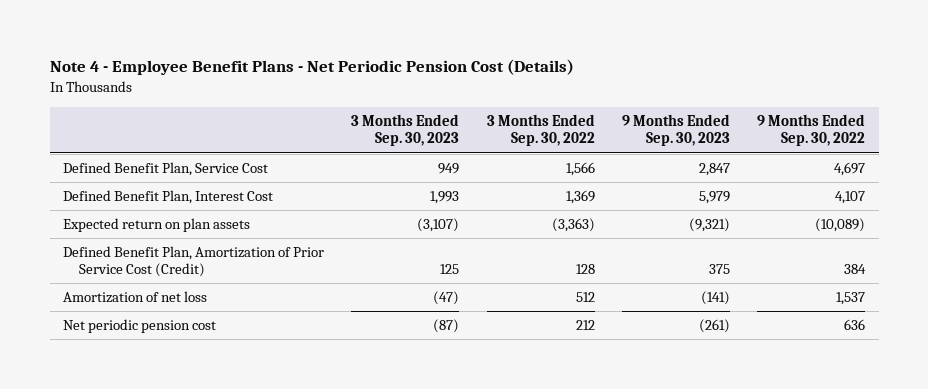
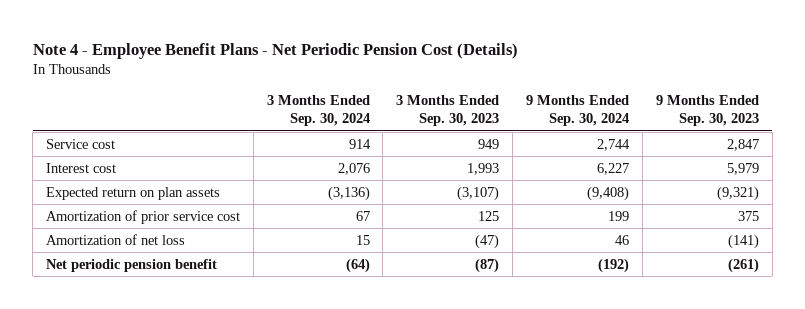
[486,114,595,147] 3 Months Ended Sep. 30, 2022 -> none
[757,114,866,147] 9 Months Ended Sep. 30, 2022 -> none
none -> [266,95,370,127] 3 Months Ended Sep. 30, 2024
none -> [526,95,630,127] 9 Months Ended Sep. 30, 2024
[63,162,269,177] Defined Benefit Plan, Service Cost -> [45,138,115,149] Service cost
[63,190,274,205] Defined Benefit Plan, Interest Cost -> [45,162,116,173] Interest cost
[63,246,325,278] Defined Benefit Plan, Amortization of Prior Service Cost (Credit) -> [45,209,240,224] Amortization of prior service cost
[63,319,217,334] Net periodic pension cost -> [45,258,217,272] Net periodic pension benefit

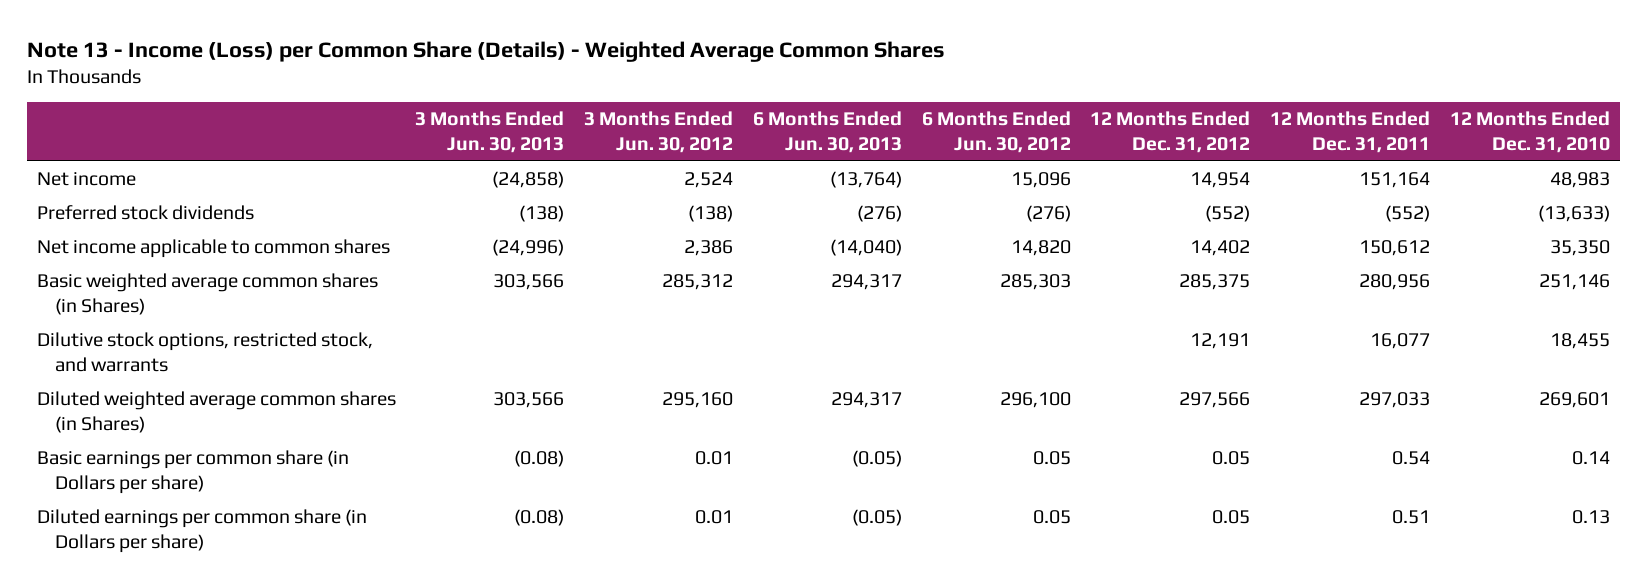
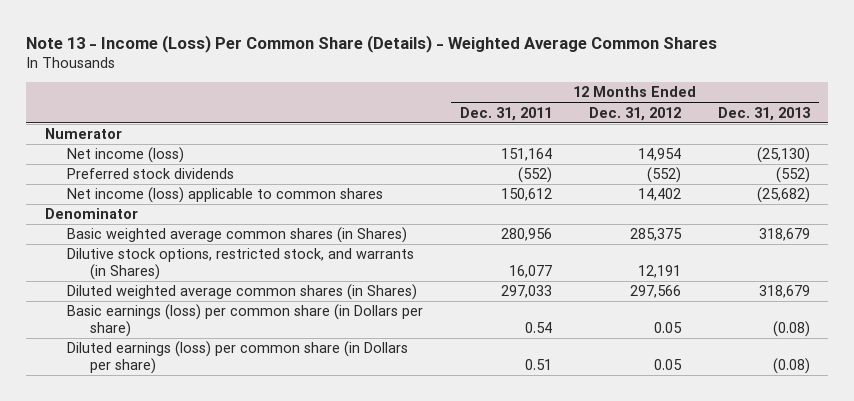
[26,40,945,62] Note 13 - Income (Loss) per Common Share (Details) - Weighted Average Common Shares -> [26,34,718,53] Note 13 - Income (Loss) Per Common Share (Details) - Weighted Average Common Shares
[415,111,565,154] 3 Months Ended Jun. 30, 2013 -> none
[584,111,734,154] 3 Months Ended Jun. 30, 2012 -> none
[752,111,902,154] 6 Months Ended Jun. 30, 2013 -> none
[921,111,1071,154] 6 Months Ended Jun. 30, 2012 -> none
[1449,111,1610,154] 12 Months Ended Dec. 31, 2010 -> none
none -> [717,106,810,121] Dec. 31, 2013
none -> [44,128,122,140] Numerator
[36,172,136,187] Net income -> [67,147,185,164] Net income (loss)
[36,239,390,259] Net income applicable to common shares -> [67,187,384,204] Net income (loss) applicable to common shares
none -> [44,208,138,220] Denominator
[36,332,373,373] Dilutive stock options, restricted stock, and warrants -> [67,248,415,280] Dilutive stock options, restricted stock, and warrants (in Shares)
[36,450,349,495] Basic earnings per common share (in Dollars per share) -> [67,304,424,337] Basic earnings (loss) per common share (in Dollars per share)
[36,509,367,554] Diluted earnings per common share (in Dollars per share) -> [67,341,409,374] Diluted earnings (loss) per common share (in Dollars per share)

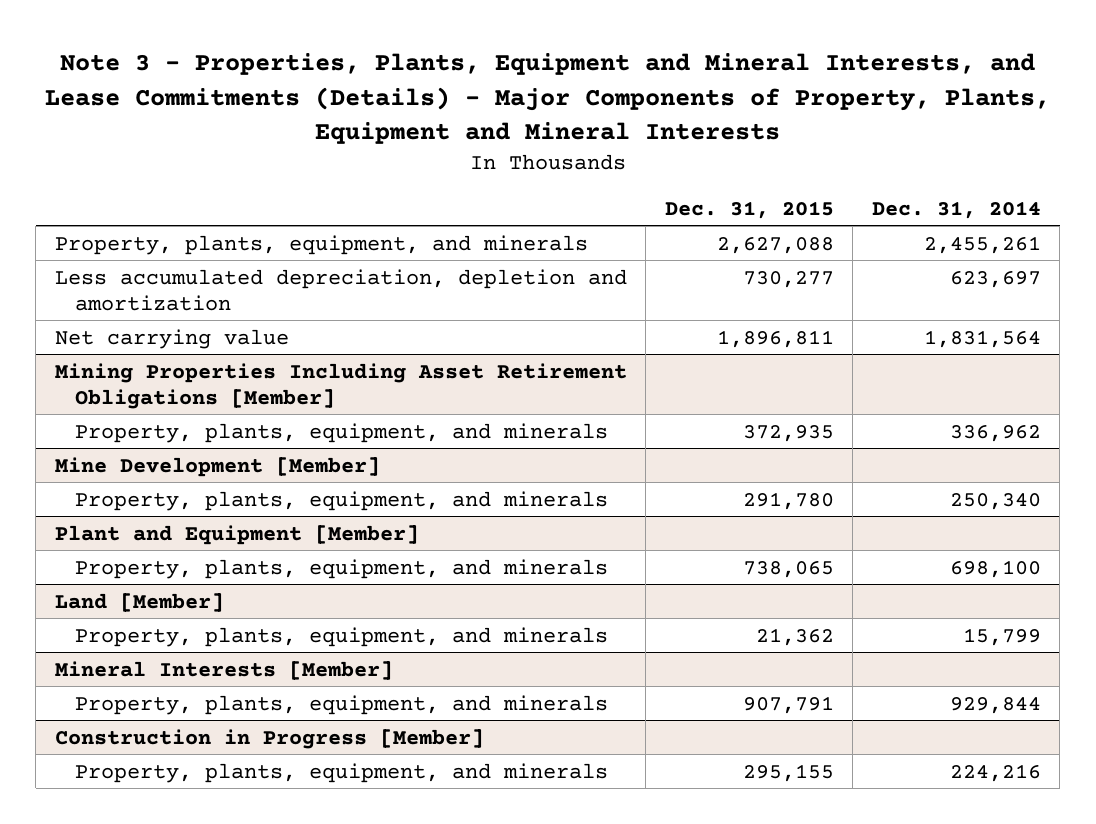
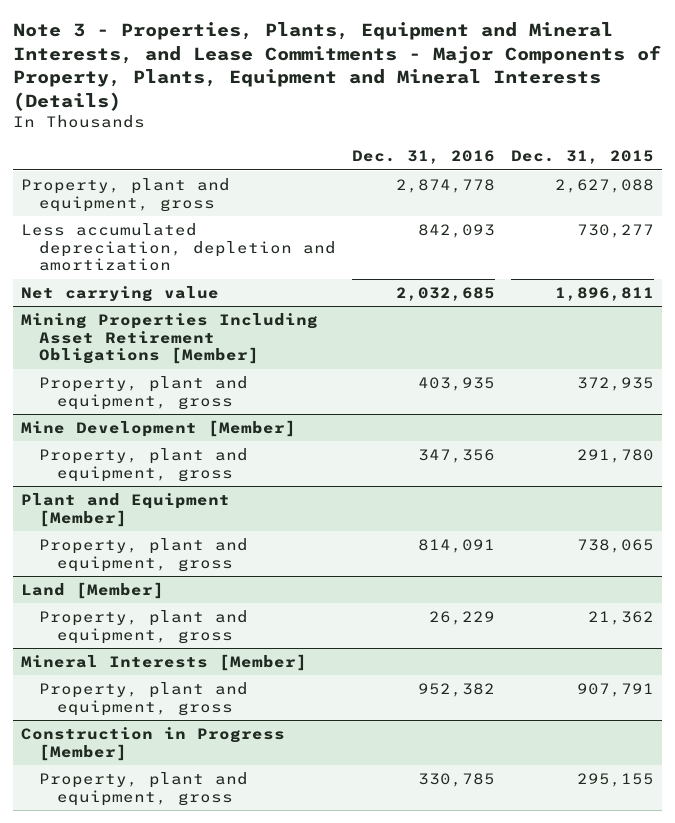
[44,53,1050,144] Note 3 - Properties, Plants, Equipment and Mineral Interests, and Lease Commitments (Details) - Major Components of Property, Plants, Equipment and Mineral Interests -> [12,22,661,111] Note 3 - Properties, Plants, Equipment and Mineral Interests, and Lease Commitments - Major Components of Property, Plants, Equipment and Mineral Interests (Details)
[871,200,1041,219] Dec. 31, 2014 -> none
none -> [351,150,495,165] Dec. 31, 2016
[54,234,588,255] Property, plants, equipment, and minerals -> [20,177,230,212] Property, plant and equipment, gross
[74,422,608,443] Property, plants, equipment, and minerals -> [38,375,248,410] Property, plant and equipment, gross
[74,490,608,511] Property, plants, equipment, and minerals -> [38,447,248,482] Property, plant and equipment, gross
[74,558,608,579] Property, plants, equipment, and minerals -> [38,537,248,572] Property, plant and equipment, gross
[74,626,608,647] Property, plants, equipment, and minerals -> [38,609,248,644] Property, plant and equipment, gross
[74,694,608,715] Property, plants, equipment, and minerals -> [38,681,248,716] Property, plant and equipment, gross
[74,762,608,783] Property, plants, equipment, and minerals -> [38,771,248,806] Property, plant and equipment, gross

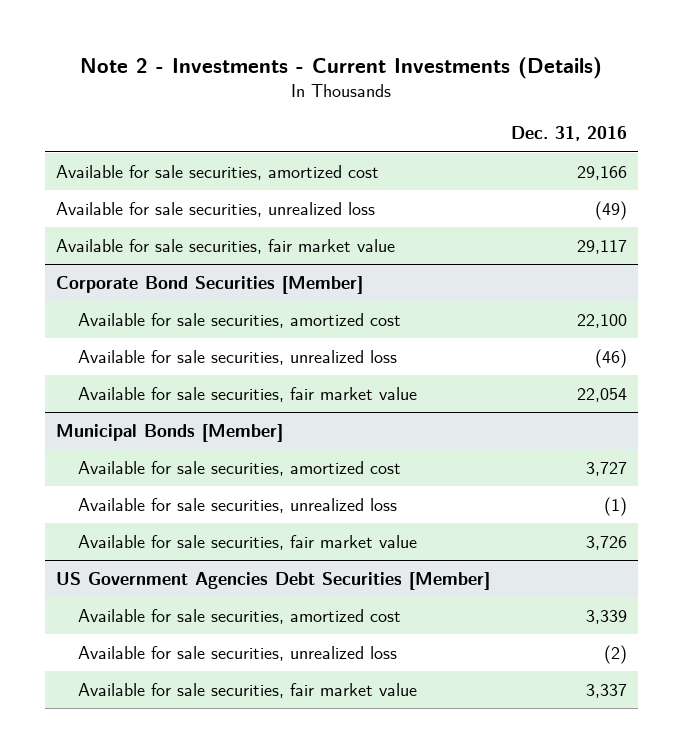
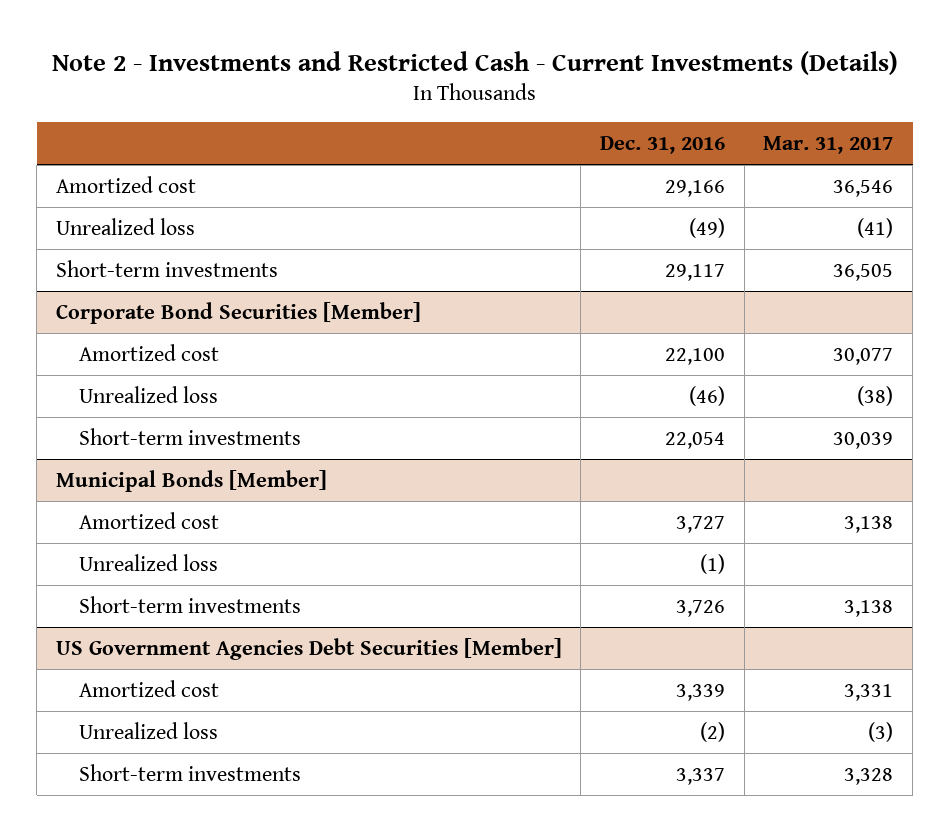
[80,56,603,79] Note 2 - Investments - Current Investments (Details) -> [51,50,898,75] Note 2 - Investments and Restricted Cash - Current Investments (Details)
none -> [763,136,894,155] Mar. 31, 2017
[55,164,379,180] Available for sale securities, amortized cost -> [55,175,196,193] Amortized cost
[55,201,375,217] Available for sale securities, unrealized loss -> [55,217,195,235] Unrealized loss
[55,238,395,254] Available for sale securities, fair market value -> [55,259,278,277] Short-term investments
[77,312,401,328] Available for sale securities, amortized cost -> [79,343,220,361] Amortized cost
[77,349,397,365] Available for sale securities, unrealized loss -> [79,385,219,403] Unrealized loss
[77,386,417,402] Available for sale securities, fair market value -> [79,427,302,445] Short-term investments
[77,460,401,476] Available for sale securities, amortized cost -> [79,511,220,529] Amortized cost
[77,497,397,513] Available for sale securities, unrealized loss -> [79,553,219,571] Unrealized loss
[77,534,417,550] Available for sale securities, fair market value -> [79,595,302,613] Short-term investments
[77,608,401,624] Available for sale securities, amortized cost -> [79,679,220,697] Amortized cost
[77,645,397,661] Available for sale securities, unrealized loss -> [79,721,219,739] Unrealized loss
[77,682,417,698] Available for sale securities, fair market value -> [79,763,302,781] Short-term investments

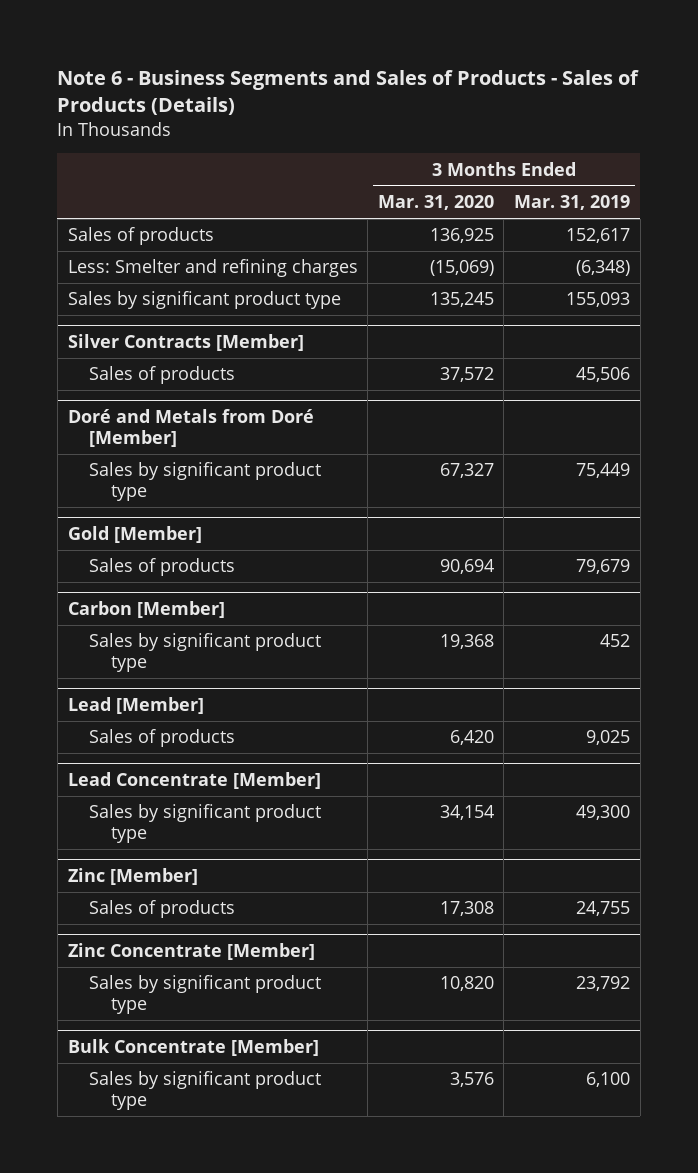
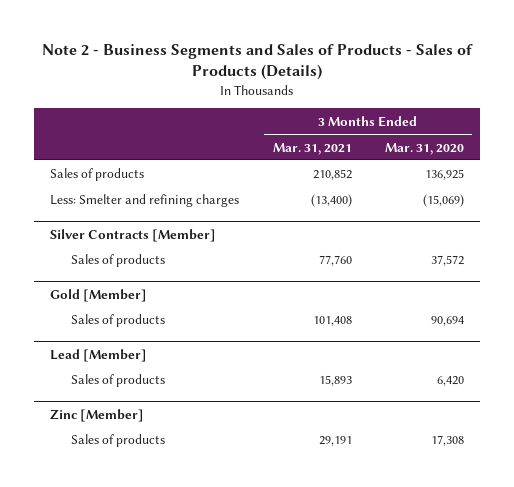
[57,69,640,115] Note 6 - Business Segments and Sales of Products - Sales of Products (Details) -> [42,43,474,81] Note 2 - Business Segments and Sales of Products - Sales of Products (Details)
[514,195,631,211] Mar. 31, 2019 -> none
none -> [272,142,352,155] Mar. 31, 2021
[67,291,341,310] Sales by significant product type -> none
[67,408,314,447] Doré and Metals from Doré [Member] -> none
[89,462,322,502] Sales by significant product type -> none
[67,600,225,618] Carbon [Member] -> none
[89,633,322,673] Sales by significant product type -> none
[67,771,321,789] Lead Concentrate [Member] -> none
[89,804,322,844] Sales by significant product type -> none
[67,942,315,960] Zinc Concentrate [Member] -> none
[89,975,322,1015] Sales by significant product type -> none
[67,1038,319,1056] Bulk Concentrate [Member] -> none
[89,1071,322,1111] Sales by significant product type -> none

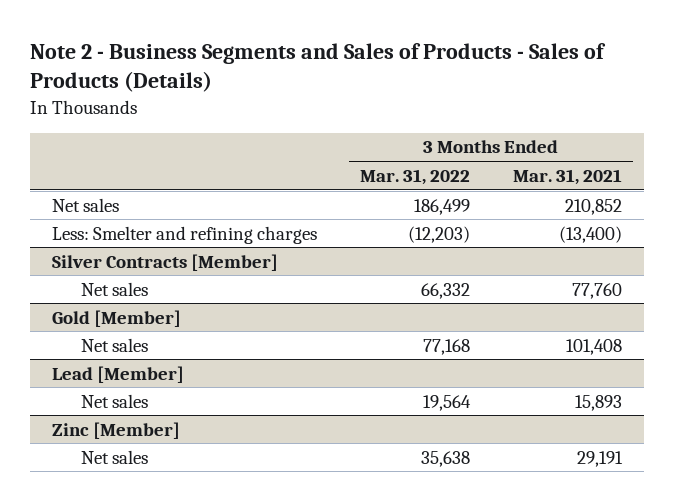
[384,142,464,155] Mar. 31, 2020 -> none
none -> [360,168,471,185] Mar. 31, 2022
[50,168,145,182] Sales of products -> [51,197,119,212] Net sales
[70,254,165,268] Sales of products -> [80,281,148,296] Net sales
[70,314,165,328] Sales of products -> [80,337,148,352] Net sales
[70,374,165,388] Sales of products -> [80,393,148,408] Net sales
[70,434,165,448] Sales of products -> [80,449,148,464] Net sales

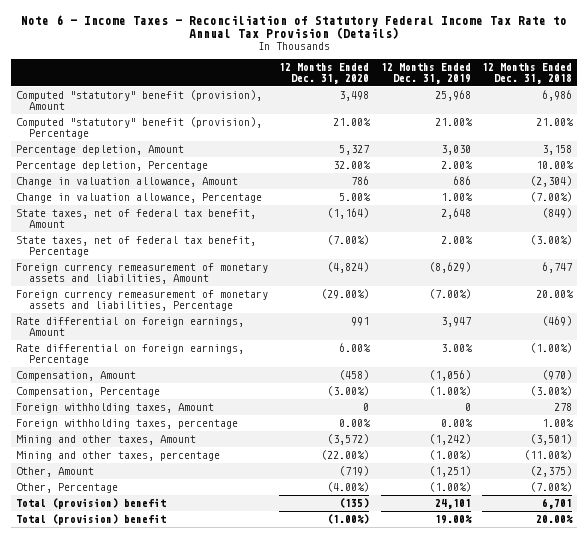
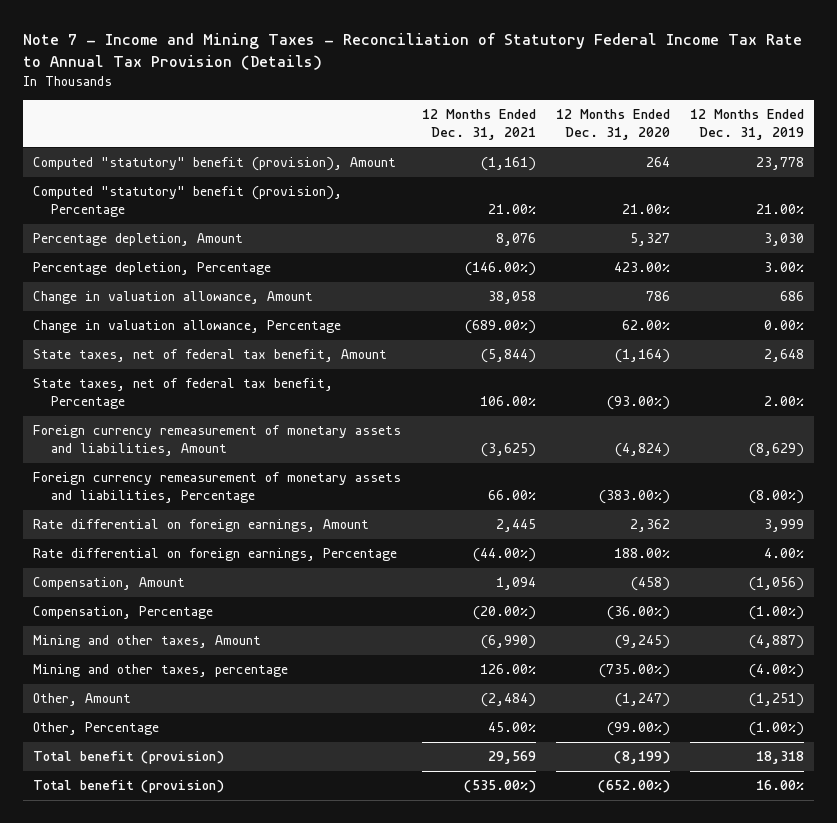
[20,14,567,40] Note 6 - Income Taxes - Reconciliation of Statutory Federal Income Tax Rate to Annual Tax Provision (Details) -> [23,32,803,70] Note 7 - Income and Mining Taxes - Reconciliation of Statutory Federal Income Tax Rate to Annual Tax Provision (Details)
[481,62,572,85] 12 Months Ended Dec. 31, 2018 -> none
none -> [421,108,536,141] 12 Months Ended Dec. 31, 2021
[339,90,370,101] 3,498 -> [645,157,670,168] 264
[434,89,471,101] 25,968 -> [755,157,804,171] 23,778
[333,160,372,169] 32.00% -> [613,262,670,273] 423.00%
[440,160,473,169] 2.00% -> [763,262,804,273] 3.00%
[339,192,372,201] 5.00% -> [621,320,670,331] 62.00%
[440,192,473,201] 1.00% -> [763,320,804,331] 0.00%
[327,234,370,245] (7.00%) -> [606,396,670,411] (93.00%)
[321,288,370,299] (29.00%) -> [598,490,670,505] (383.00%)
[428,288,471,299] (7.00%) -> [748,490,804,505] (8.00%)
[351,316,370,326] 991 -> [629,519,670,533] 2,362
[440,316,471,327] 3,947 -> [763,519,804,533] 3,999
[339,342,372,352] 6.00% -> [613,548,670,559] 188.00%
[440,343,473,352] 3.00% -> [763,548,804,559] 4.00%
[16,402,215,413] Foreign withholding taxes, Amount -> none
[16,418,239,429] Foreign withholding taxes, percentage -> none
[327,385,370,396] (3.00%) -> [606,606,670,621] (36.00%)
[327,433,370,445] (3,572) -> [614,635,670,650] (9,245)
[428,433,471,445] (1,242) -> [748,635,804,650] (4,887)
[321,449,370,460] (22.00%) -> [598,664,670,679] (735.00%)
[428,449,471,460] (1.00%) -> [748,664,804,679] (4.00%)
[339,465,370,476] (719) -> [614,693,670,708] (1,247)
[327,481,370,492] (4.00%) -> [606,722,670,737] (99.00%)
[16,497,167,509] Total (provision) benefit -> [33,751,225,765] Total benefit (provision)
[339,497,370,508] (135) -> [613,751,670,765] (8,199)
[434,498,471,509] 24,101 -> [755,751,804,765] 18,318
[16,513,167,525] Total (provision) benefit -> [33,780,225,794] Total benefit (provision)
[327,513,370,524] (1.00%) -> [597,780,670,794] (652.00%)
[434,514,472,524] 19.00% -> [755,780,804,791] 16.00%

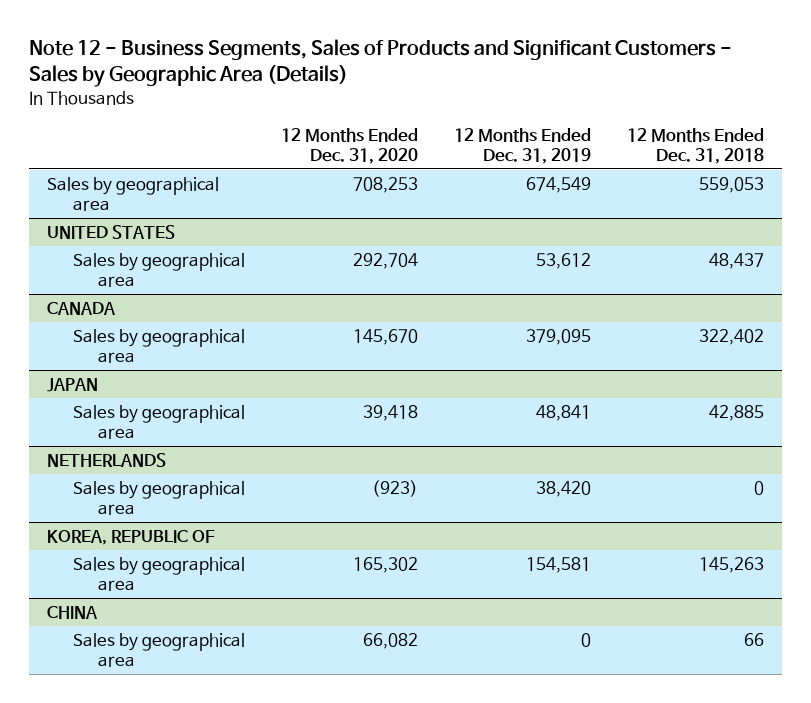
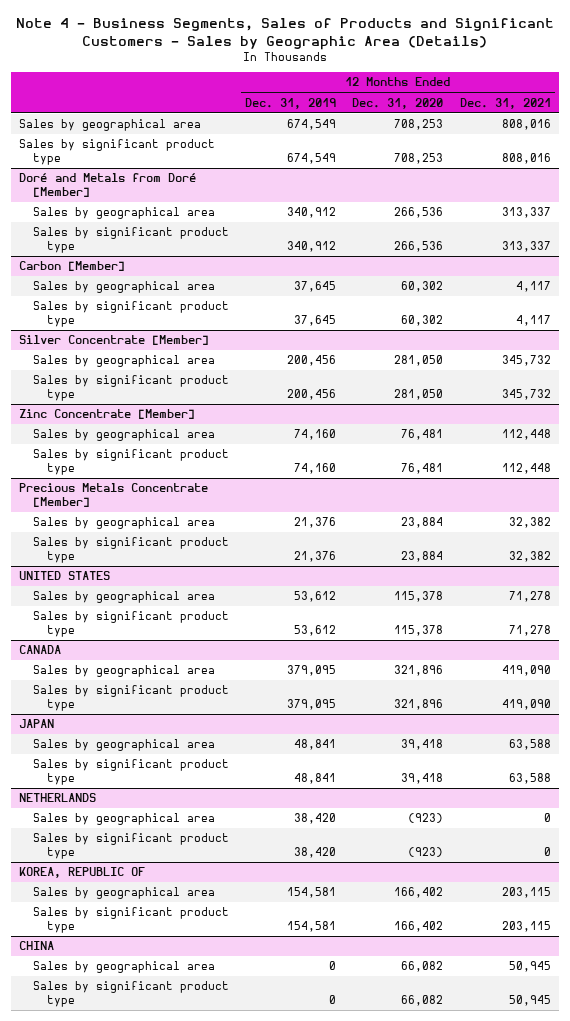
[28,38,732,88] Note 12 - Business Segments, Sales of Products and Significant Customers - Sales by Geographic Area (Details) -> [15,18,554,50] Note 4 - Business Segments, Sales of Products and Significant Customers - Sales by Geographic Area (Details)
[627,127,765,164] 12 Months Ended Dec. 31, 2018 -> none
none -> [459,97,551,109] Dec. 31, 2021
none -> [19,139,216,166] Sales by significant product type
none -> [19,173,198,198] Doré and Metals from Doré [Member]
none -> [33,207,216,220] Sales by geographical area
none -> [33,227,230,254] Sales by significant product type
none -> [19,261,126,272] Carbon [Member]
none -> [33,281,216,294] Sales by geographical area
none -> [33,301,230,328] Sales by significant product type
none -> [19,335,210,346] Silver Concentrate [Member]
none -> [33,355,216,368] Sales by geographical area
none -> [33,375,230,402] Sales by significant product type
none -> [19,409,196,420] Zinc Concentrate [Member]
none -> [33,429,216,442] Sales by geographical area
none -> [33,449,230,476] Sales by significant product type
none -> [19,483,209,508] Precious Metals Concentrate [Member]
none -> [33,517,216,530] Sales by geographical area
none -> [33,537,230,564] Sales by significant product type
[352,252,418,269] 292,704 -> [394,591,444,603] 115,378
none -> [33,611,230,638] Sales by significant product type
[352,328,418,345] 145,670 -> [394,665,444,677] 321,896
none -> [33,685,230,712] Sales by significant product type
none -> [33,759,230,786] Sales by significant product type
none -> [33,833,230,860] Sales by significant product type
[352,556,418,573] 165,302 -> [394,887,444,899] 166,402
none -> [33,907,230,934] Sales by significant product type
none -> [33,981,230,1008] Sales by significant product type

